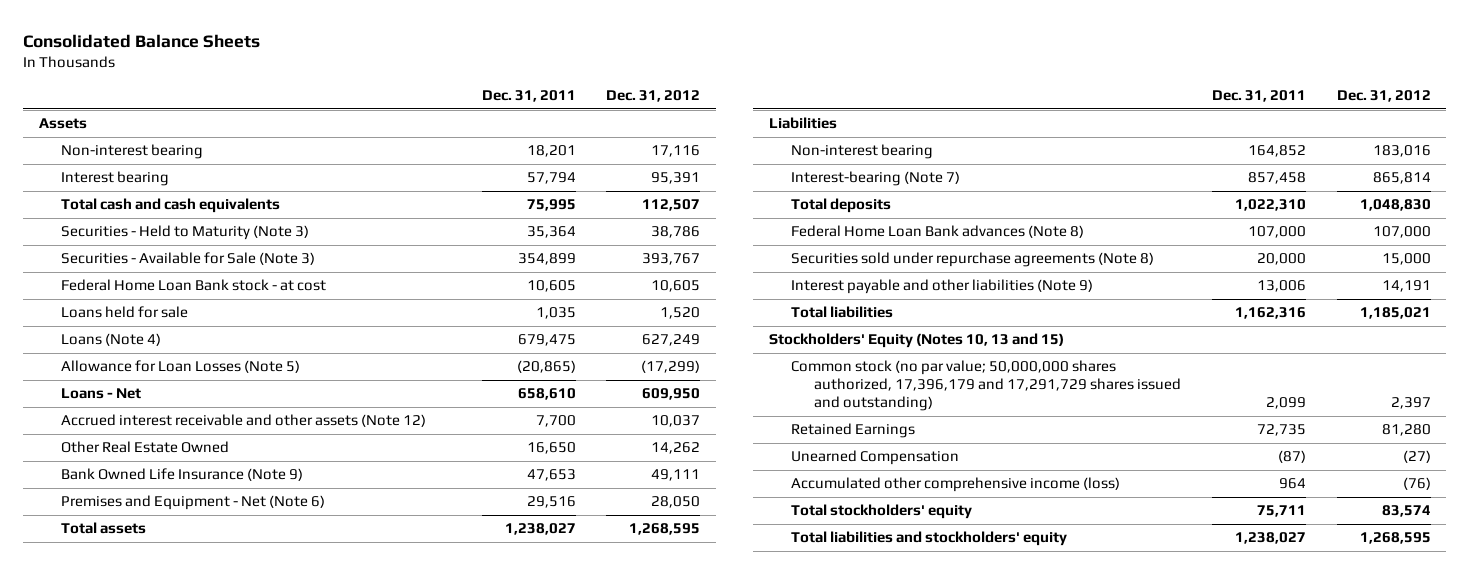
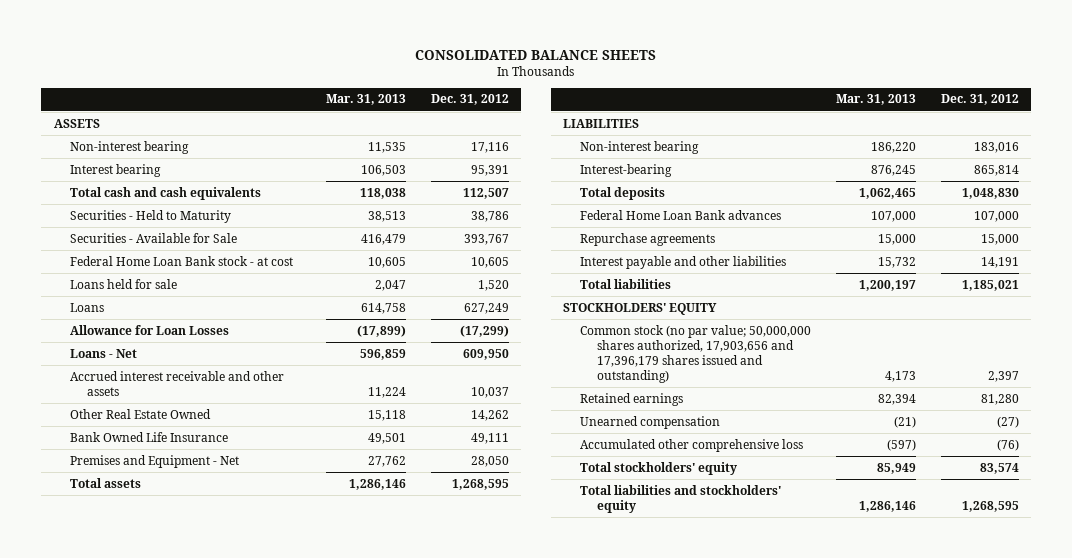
[23,33,261,48] Consolidated Balance Sheets -> [415,49,657,60] CONSOLIDATED BALANCE SHEETS
[481,90,576,103] Dec. 31, 2011 -> none
none -> [326,94,407,106] Mar. 31, 2013
[38,118,87,130] Assets -> [53,118,100,128] ASSETS
[61,225,310,241] Securities - Held to Maturity (Note 3) -> [70,209,232,223] Securities - Held to Maturity
[61,252,316,266] Securities - Available for Sale (Note 3) -> [70,232,238,243] Securities - Available for Sale
[61,333,162,347] Loans (Note 4) -> [70,302,105,312] Loans
[61,360,301,374] Allowance for Loan Losses (Note 5) -> [70,324,230,335] Allowance for Loan Losses
[61,414,427,428] Accrued interest receivable and other assets (Note 12) -> [70,370,285,396] Accrued interest receivable and other assets
[61,468,304,482] Bank Owned Life Insurance (Note 9) -> [70,431,229,442] Bank Owned Life Insurance
[61,495,326,511] Premises and Equipment - Net (Note 6) -> [70,454,240,468] Premises and Equipment - Net
[768,117,837,130] Liabilities -> [563,118,640,128] LIABILITIES
[791,171,961,187] Interest-bearing (Note 7) -> [579,163,672,177] Interest-bearing
[791,225,1085,239] Federal Home Loan Bank advances (Note 8) -> [579,209,781,220] Federal Home Loan Bank advances
[791,252,1155,268] Securities sold under repurchase agreements (Note 8) -> [579,232,715,246] Repurchase agreements
[791,279,1094,295] Interest payable and other liabilities (Note 9) -> [579,255,786,269] Interest payable and other liabilities
[768,333,1064,349] Stockholders' Equity (Notes 10, 13 and 15) -> [563,302,718,315] STOCKHOLDERS' EQUITY
[791,360,1181,412] Common stock (no par value; 50,000,000 shares authorized, 17,396,179 and 17,291,729 shares issued and outstanding) -> [579,324,811,384] Common stock (no par value; 50,000,000 shares authorized, 17,903,656 and 17,396,179 shares issued and outstanding)
[791,423,916,439] Retained Earnings -> [579,392,683,406] Retained earnings
[791,450,960,466] Unearned Compensation -> [579,415,720,429] Unearned compensation
[791,477,1121,493] Accumulated other comprehensive income (loss) -> [579,438,803,452] Accumulated other comprehensive loss

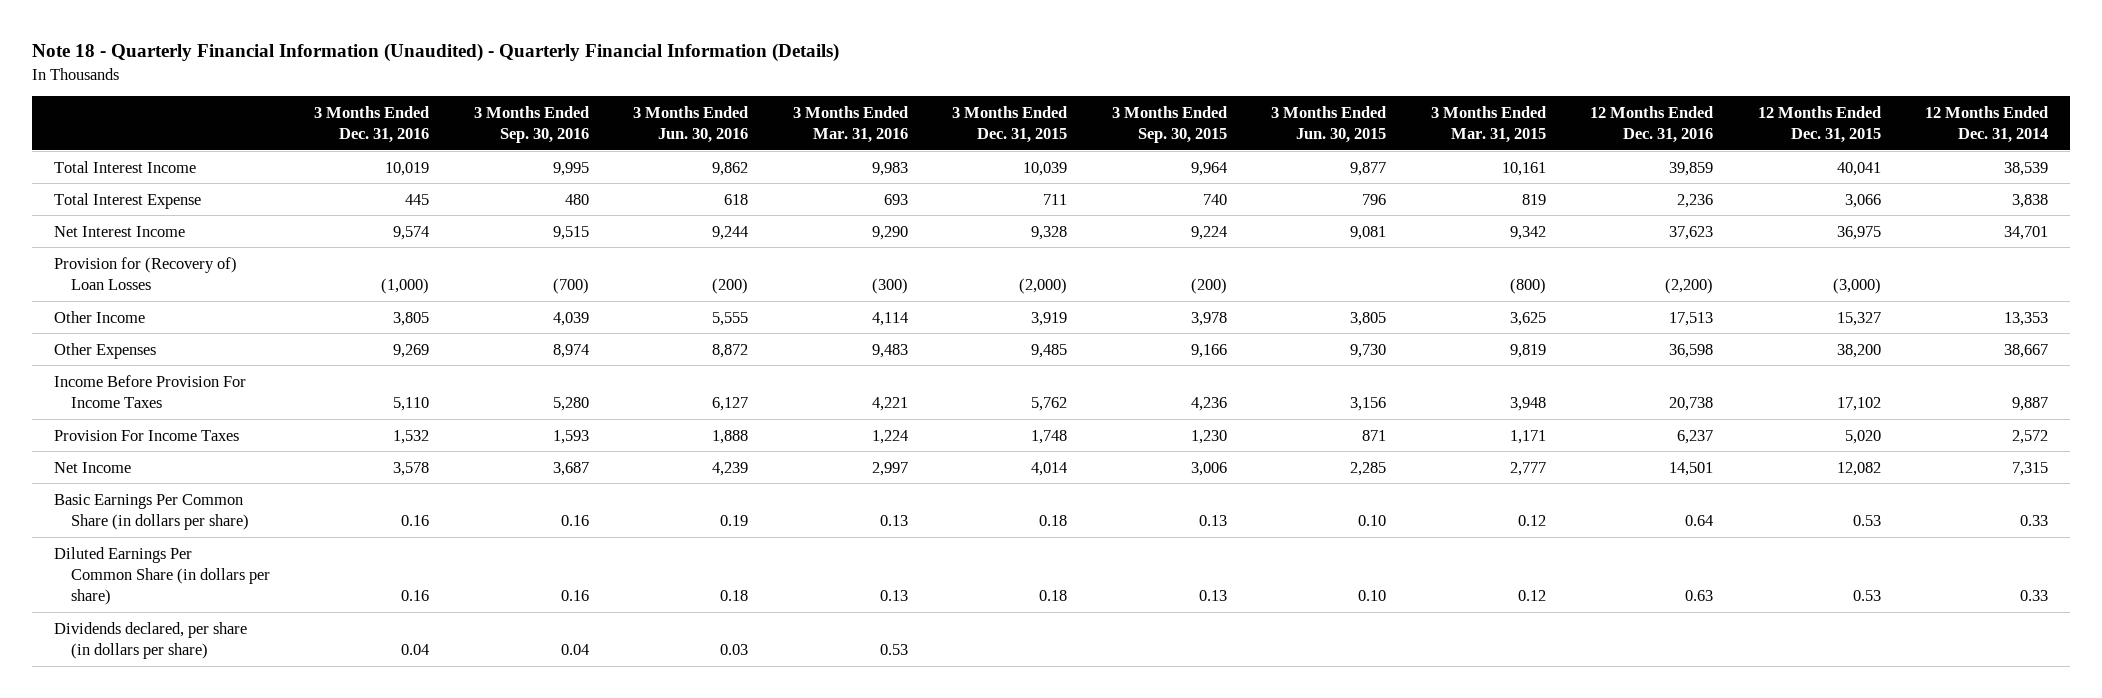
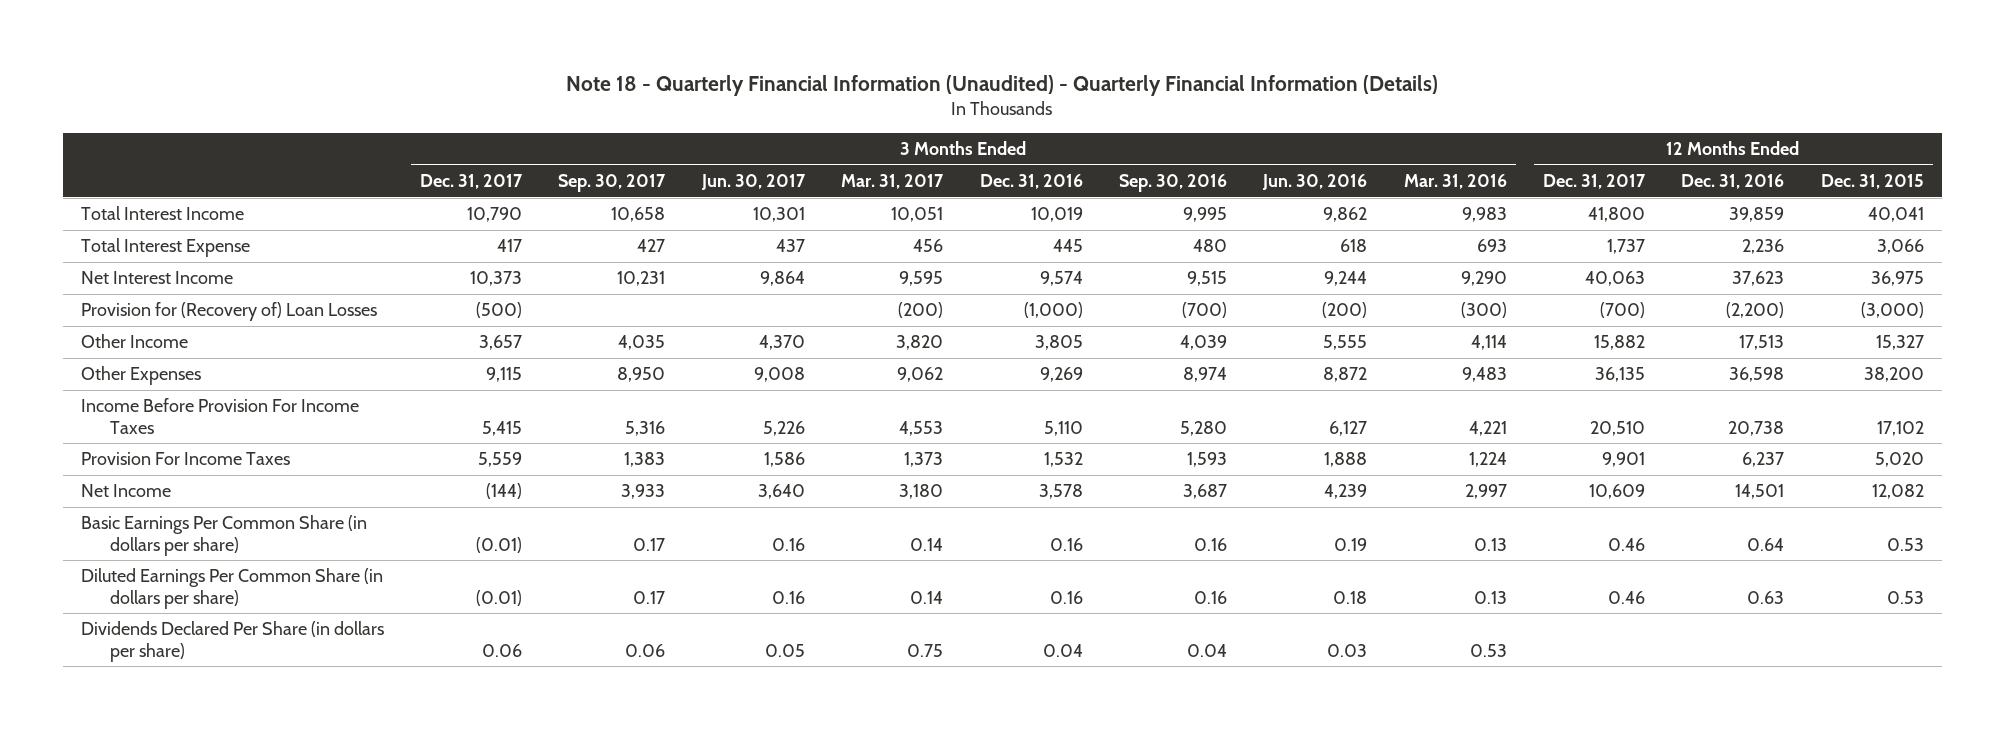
[952,105,1068,144] 3 Months Ended Dec. 31, 2015 -> none
[1111,105,1227,144] 3 Months Ended Sep. 30, 2015 -> none
[1271,105,1387,144] 3 Months Ended Jun. 30, 2015 -> none
[1430,105,1546,144] 3 Months Ended Mar. 31, 2015 -> none
[1925,105,2049,144] 12 Months Ended Dec. 31, 2014 -> none
none -> [420,174,524,190] Dec. 31, 2017
none -> [558,174,667,193] Sep. 30, 2017
none -> [700,174,806,191] Jun. 30, 2017
none -> [841,174,945,190] Mar. 31, 2017
none -> [1543,174,1647,190] Dec. 31, 2017
[54,621,248,659] Dividends declared, per share (in dollars per share) -> [80,621,384,662] Dividends Declared Per Share (in dollars per share)

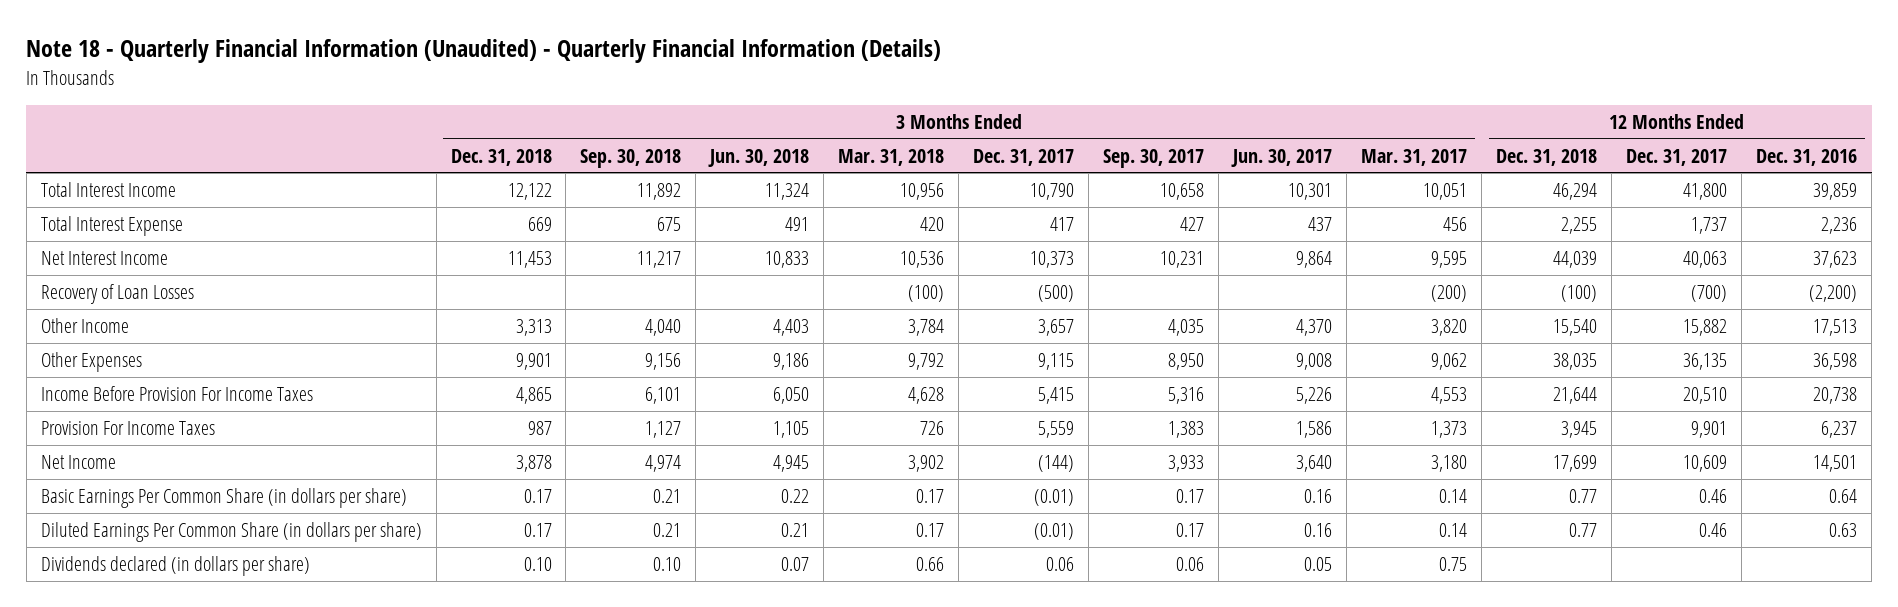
[979,174,1083,190] Dec. 31, 2016 -> none
[1118,174,1227,193] Sep. 30, 2016 -> none
[1262,174,1368,191] Jun. 30, 2016 -> none
[1403,174,1507,190] Mar. 31, 2016 -> none
[1820,174,1924,190] Dec. 31, 2015 -> none
none -> [450,148,552,166] Dec. 31, 2018
none -> [580,148,682,168] Sep. 30, 2018
none -> [708,148,810,167] Jun. 30, 2018
none -> [838,148,945,166] Mar. 31, 2018
none -> [1496,148,1598,166] Dec. 31, 2018
[80,302,377,322] Provision for (Recovery of) Loan Losses -> [40,284,194,305] Recovery of Loan Losses
[80,621,384,662] Dividends Declared Per Share (in dollars per share) -> [40,556,310,577] Dividends declared (in dollars per share)

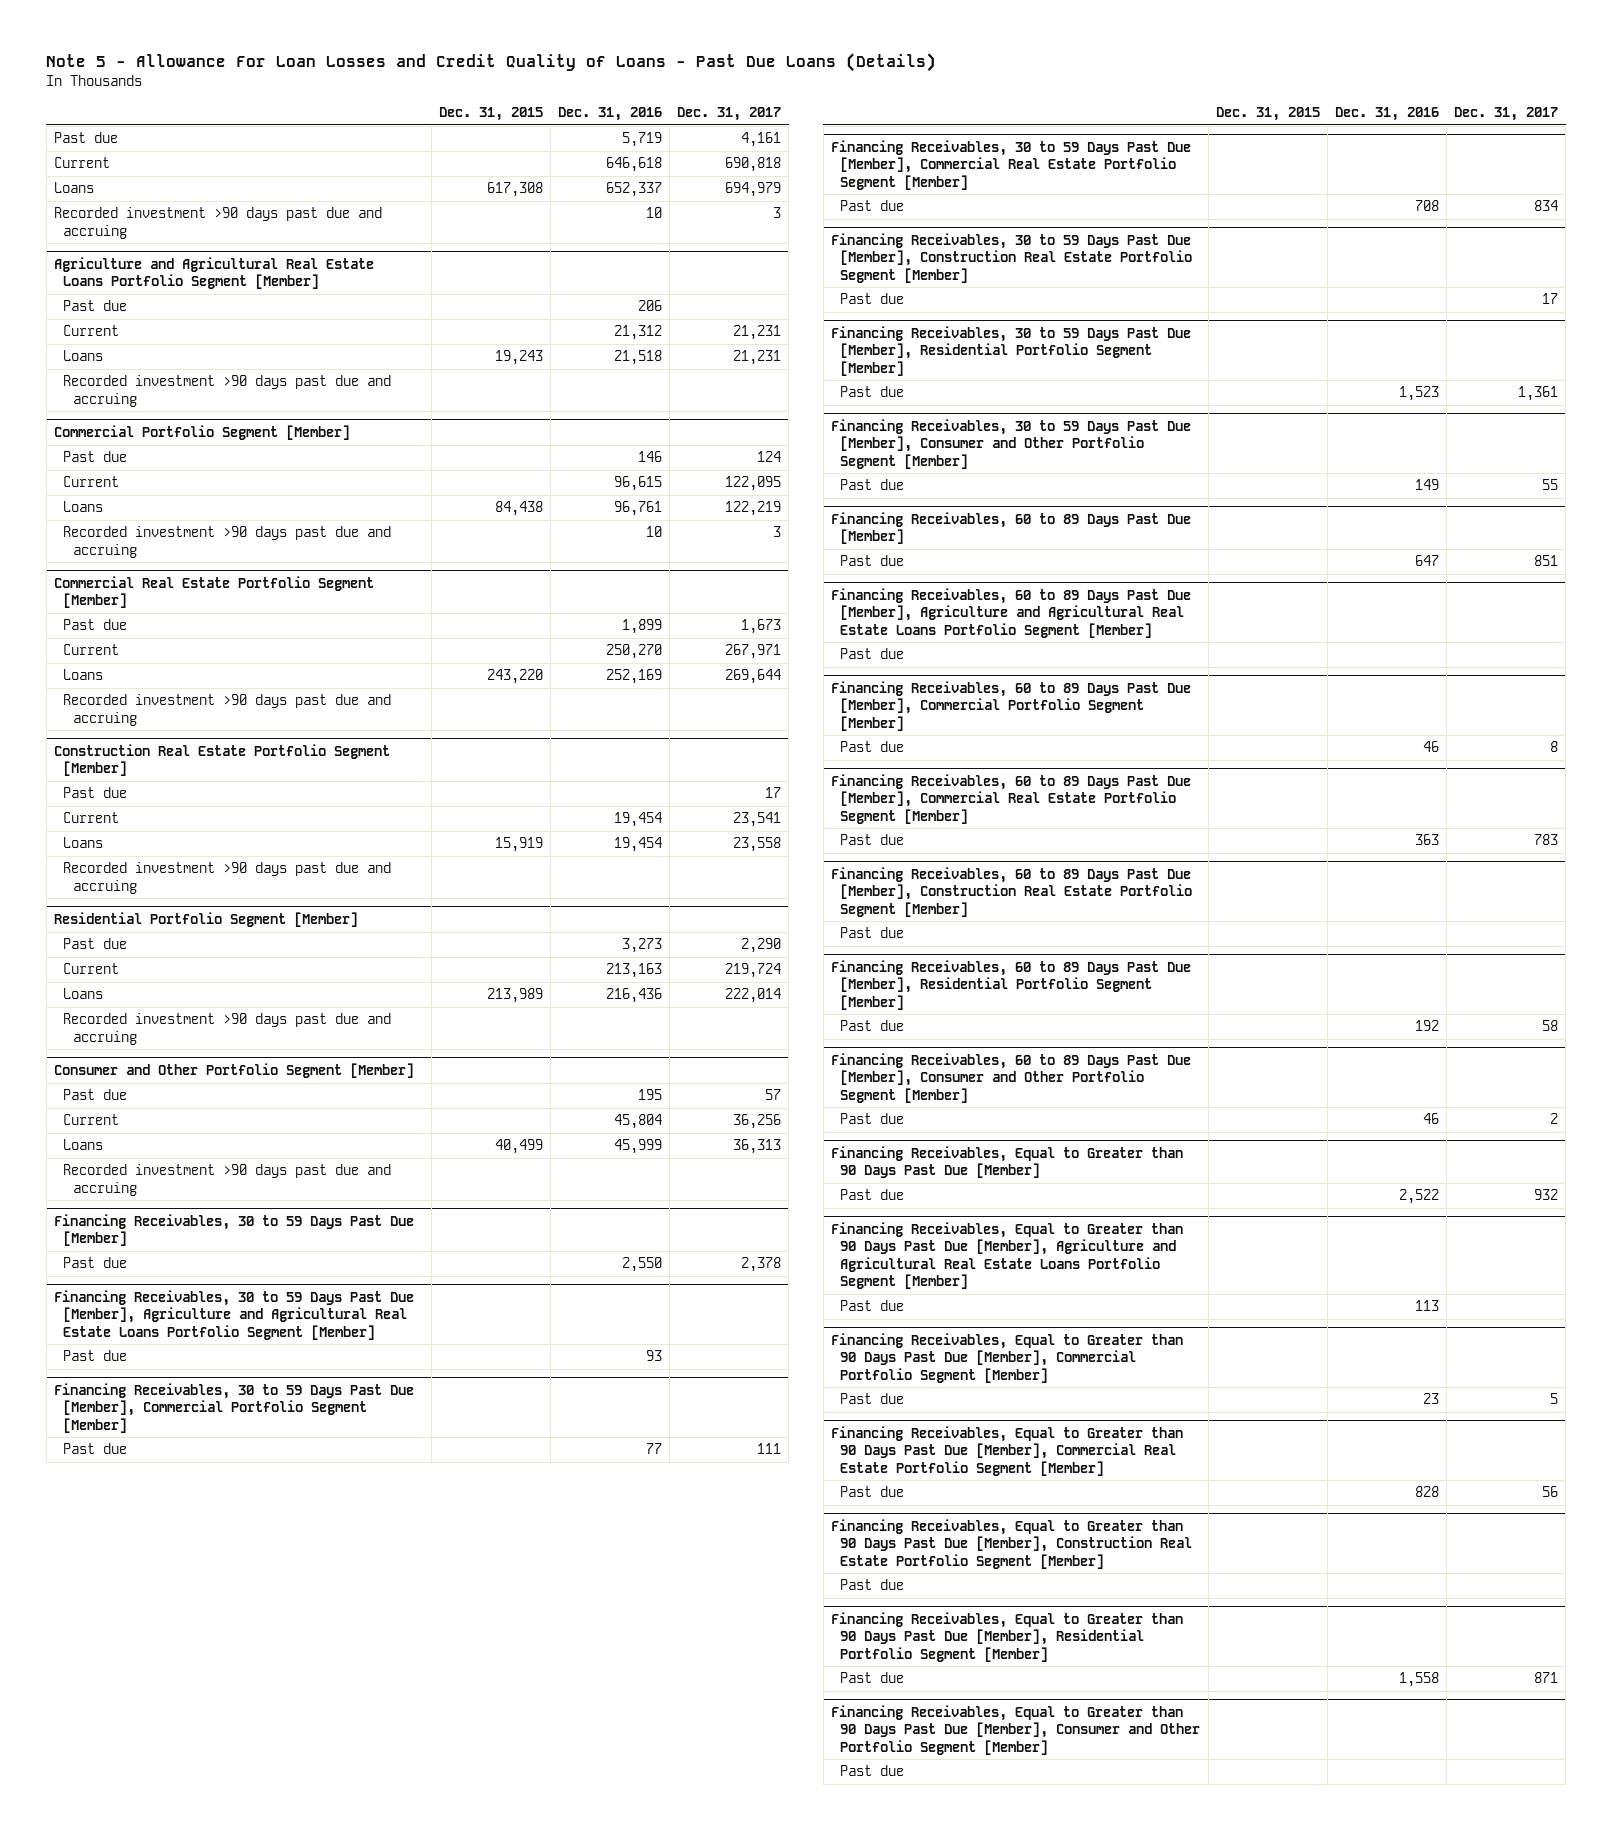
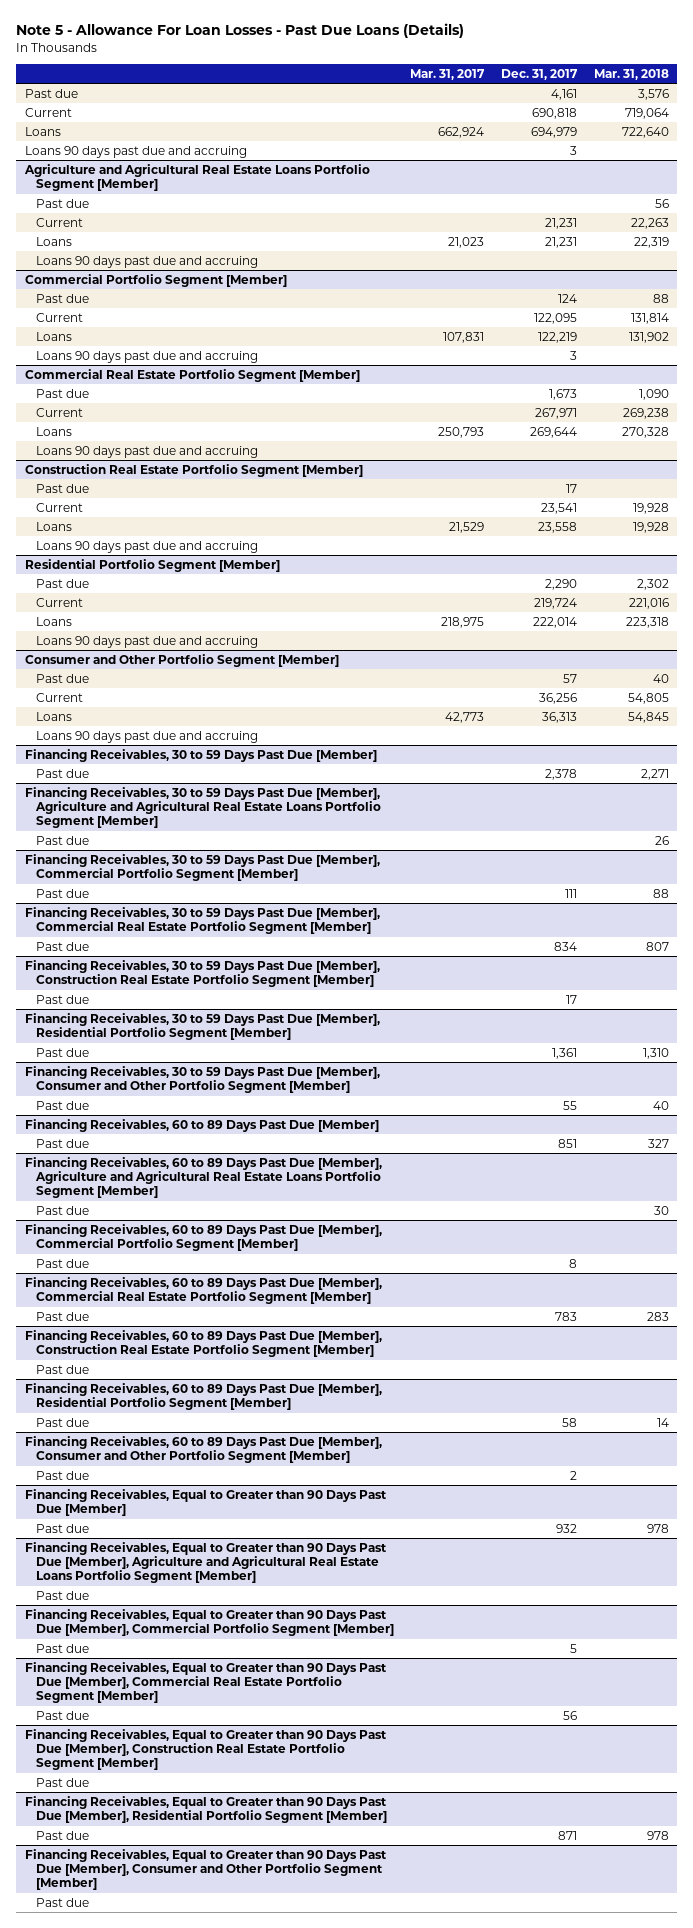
[46,53,937,73] Note 5 - Allowance For Loan Losses and Credit Quality of Loans - Past Due Loans (Details) -> [16,23,465,39] Note 5 - Allowance For Loan Losses - Past Due Loans (Details)
[438,106,543,121] Dec. 31, 2015 -> none
[557,106,662,121] Dec. 31, 2016 -> none
none -> [410,68,486,80] Mar. 31, 2017
none -> [593,68,669,80] Mar. 31, 2018
[53,207,382,239] Recorded investment >90 days past due and accruing -> [24,145,247,158] Loans 90 days past due and accruing
[63,375,392,407] Recorded investment >90 days past due and accruing -> [35,255,258,268] Loans 90 days past due and accruing
[63,526,392,558] Recorded investment >90 days past due and accruing -> [35,350,258,363] Loans 90 days past due and accruing
[63,694,392,726] Recorded investment >90 days past due and accruing -> [35,445,258,458] Loans 90 days past due and accruing
[63,862,392,894] Recorded investment >90 days past due and accruing -> [35,540,258,553] Loans 90 days past due and accruing
[63,1013,392,1045] Recorded investment >90 days past due and accruing -> [35,635,258,648] Loans 90 days past due and accruing
[63,1164,392,1196] Recorded investment >90 days past due and accruing -> [35,730,258,743] Loans 90 days past due and accruing

